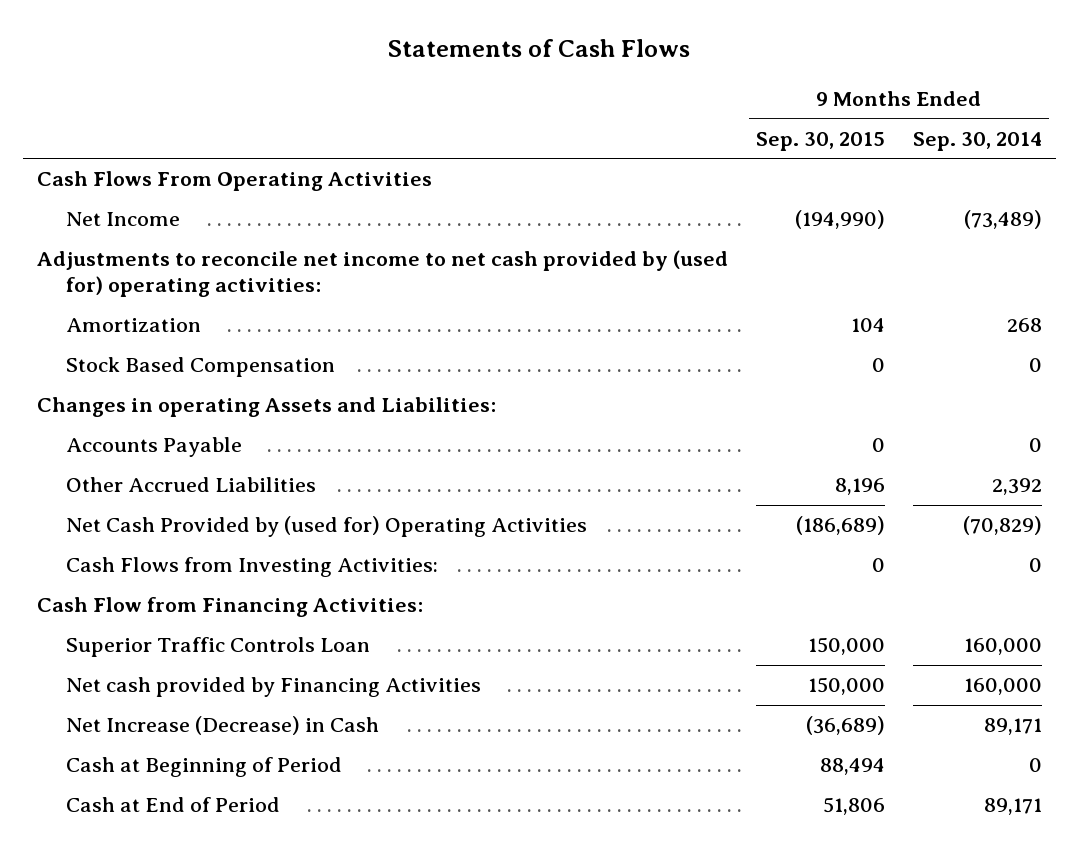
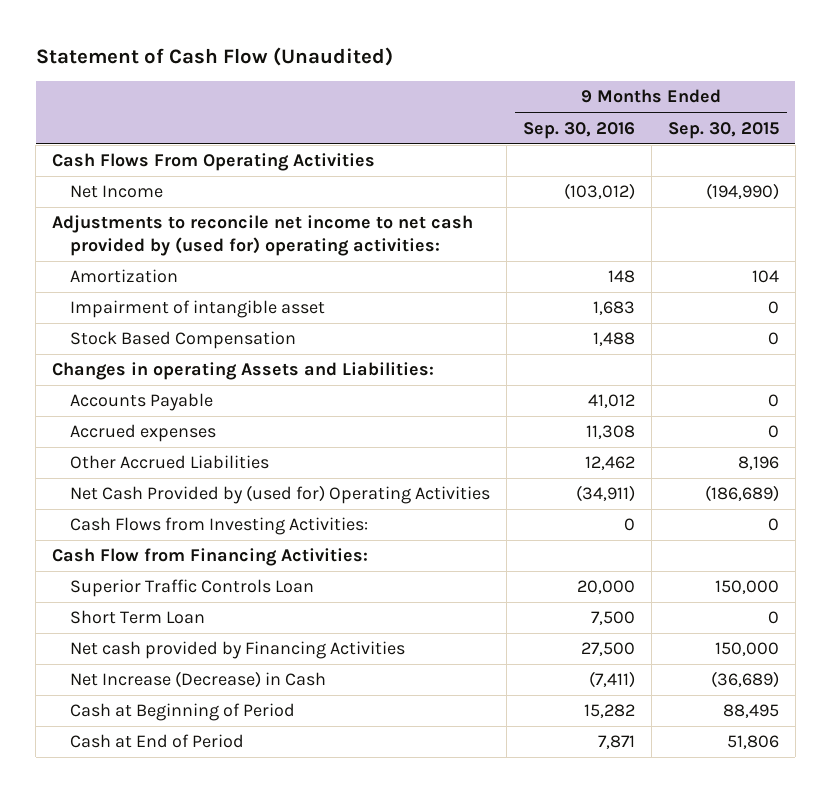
[388,38,691,57] Statements of Cash Flows -> [35,47,393,67] Statement of Cash Flow (Unaudited)
[913,131,1043,151] Sep. 30, 2014 -> none
none -> [523,121,636,139] Sep. 30, 2016
none -> [70,300,326,319] Impairment of intangible asset
none -> [70,424,217,443] Accrued expenses
none -> [70,610,206,625] Short Term Loan
[819,758,885,776] 88,494 -> [722,704,779,719] 88,495

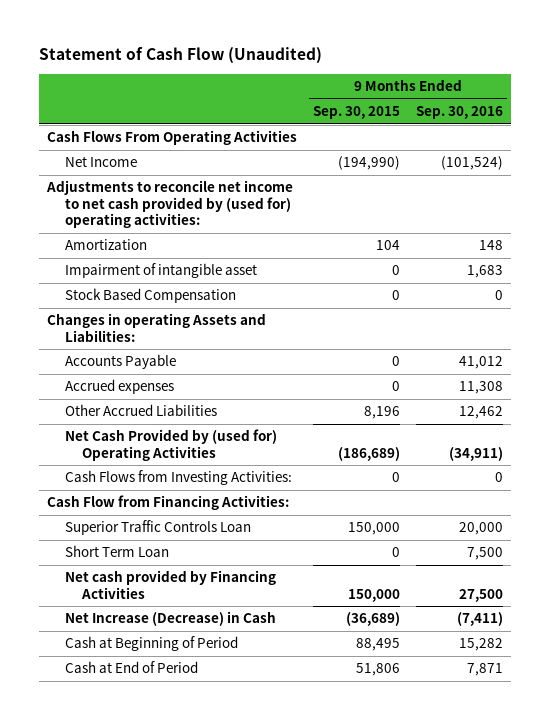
[564,183,636,201] (103,012) -> [440,156,503,171] (101,524)
[593,332,636,347] 1,488 -> [494,290,503,301] 0

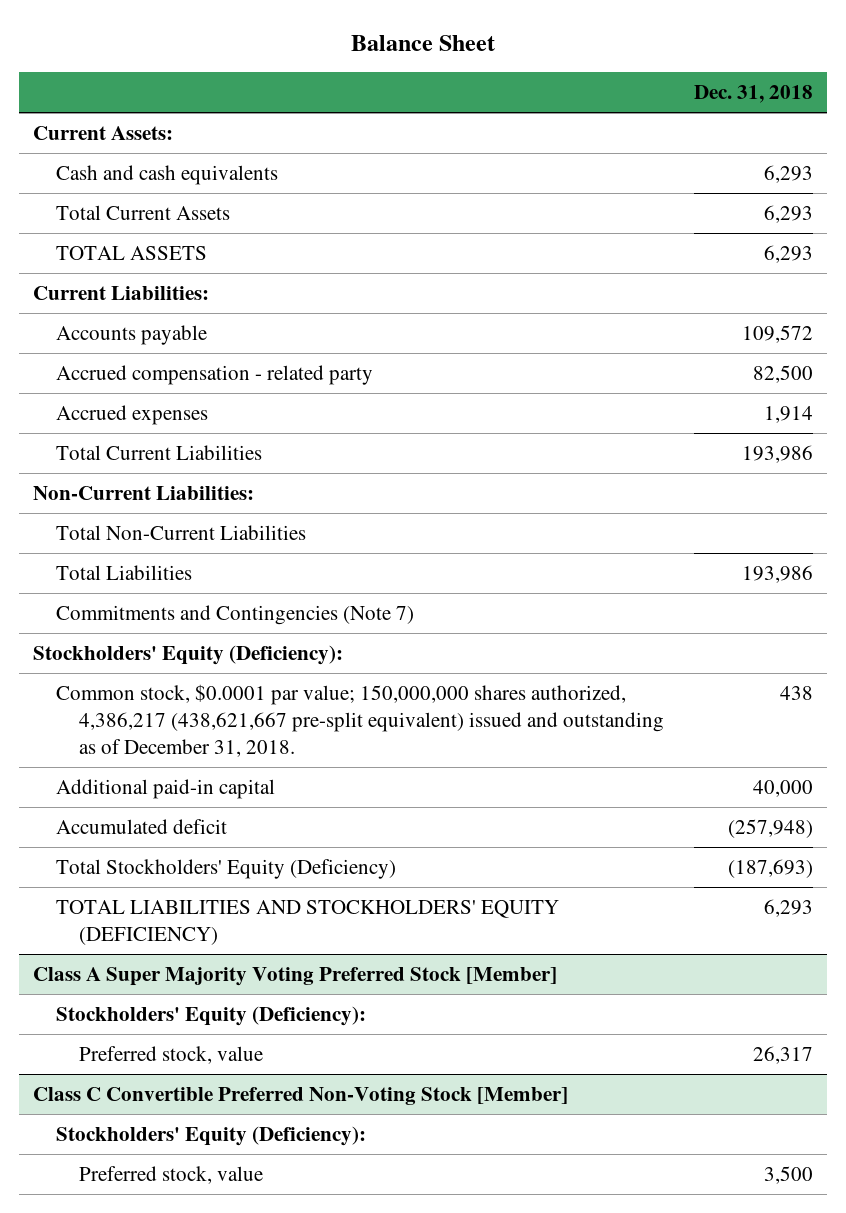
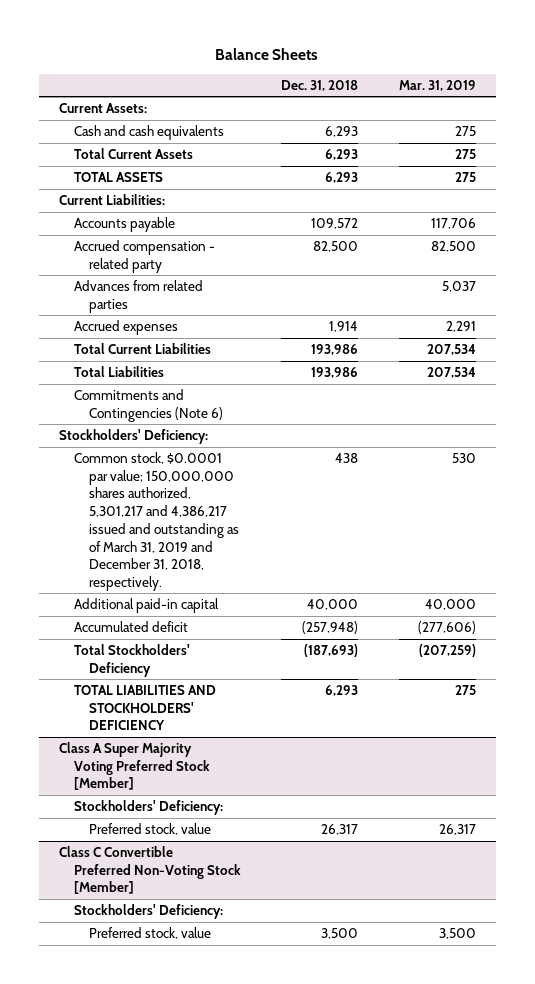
[351,35,496,52] Balance Sheet -> [215,47,319,60] Balance Sheets
none -> [398,79,476,91] Mar. 31, 2019
none -> [73,280,203,313] Advances from related parties
[33,485,255,500] Non-Current Liabilities: -> none
[56,524,307,540] Total Non-Current Liabilities -> none
[56,604,415,625] Commitments and Contingencies (Note 7) -> [73,389,223,422] Commitments and Contingencies (Note 6)
[33,644,344,665] Stockholders' Equity (Deficiency): -> [58,429,208,445] Stockholders' Deficiency:
[56,683,665,757] Common stock, $0.0001 par value; 150,000,000 shares authorized, 4,386,217 (438,621,667 pre-split equivalent) issued and outstanding as of December 31, 2018. -> [73,452,239,591] Common stock, $0.0001 par value; 150,000,000 shares authorized, 5,301,217 and 4,386,217 issued and outstanding as of March 31, 2019 and December 31, 2018, respectively.
[56,858,397,879] Total Stockholders' Equity (Deficiency) -> [73,644,190,677] Total Stockholders' Deficiency
[56,899,560,945] TOTAL LIABILITIES AND STOCKHOLDERS' EQUITY (DEFICIENCY) -> [73,685,216,731] TOTAL LIABILITIES AND STOCKHOLDERS' DEFICIENCY
[56,1005,367,1026] Stockholders' Equity (Deficiency): -> [73,800,223,816] Stockholders' Deficiency:
[56,1125,367,1146] Stockholders' Equity (Deficiency): -> [73,904,223,920] Stockholders' Deficiency:

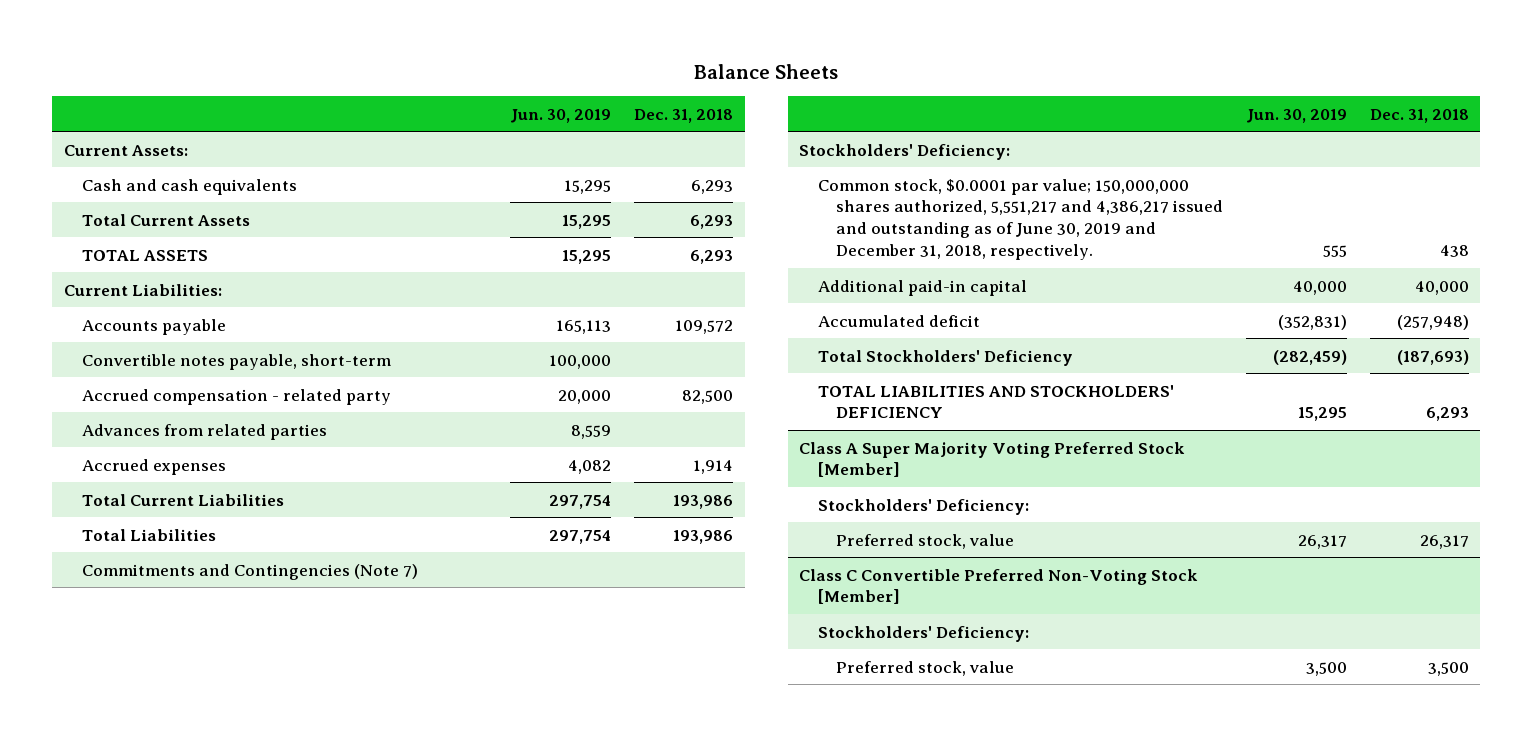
[398,79,476,91] Mar. 31, 2019 -> none
none -> [510,108,612,123] Jun. 30, 2019
none -> [81,353,391,370] Convertible notes payable, short-term
[73,389,223,422] Commitments and Contingencies (Note 6) -> [81,563,418,580] Commitments and Contingencies (Note 7)
[73,452,239,591] Common stock, $0.0001 par value; 150,000,000 shares authorized, 5,301,217 and 4,386,217 issued and outstanding as of March 31, 2019 and December 31, 2018, respectively. -> [817,178,1223,260] Common stock, $0.0001 par value; 150,000,000 shares authorized, 5,551,217 and 4,386,217 issued and outstanding as of June 30, 2019 and December 31, 2018, respectively.

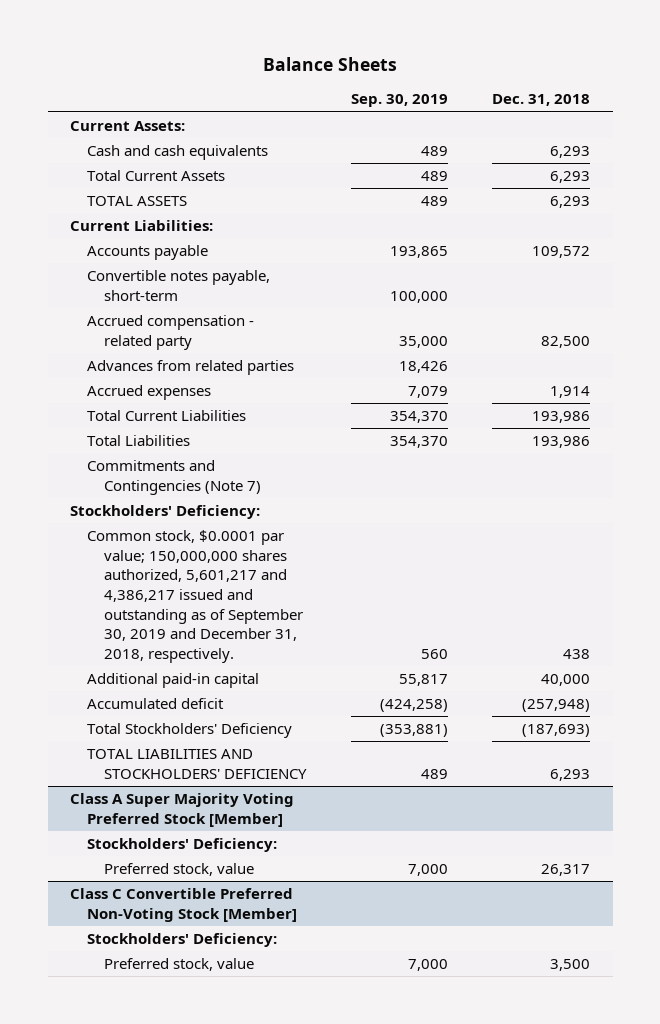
[510,108,612,123] Jun. 30, 2019 -> none
none -> [350,94,448,108] Sep. 30, 2019
[817,178,1223,260] Common stock, $0.0001 par value; 150,000,000 shares authorized, 5,551,217 and 4,386,217 issued and outstanding as of June 30, 2019 and December 31, 2018, respectively. -> [87,530,304,663] Common stock, $0.0001 par value; 150,000,000 shares authorized, 5,601,217 and 4,386,217 issued and outstanding as of September 30, 2019 and December 31, 2018, respectively.

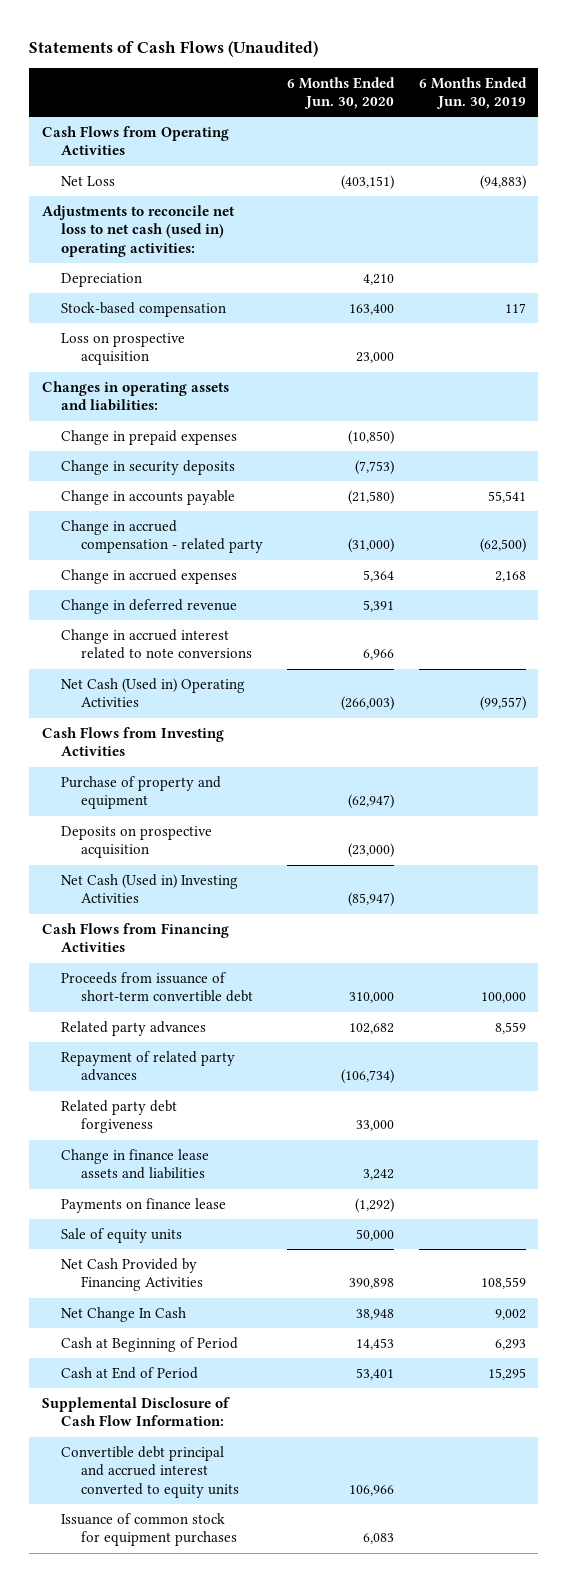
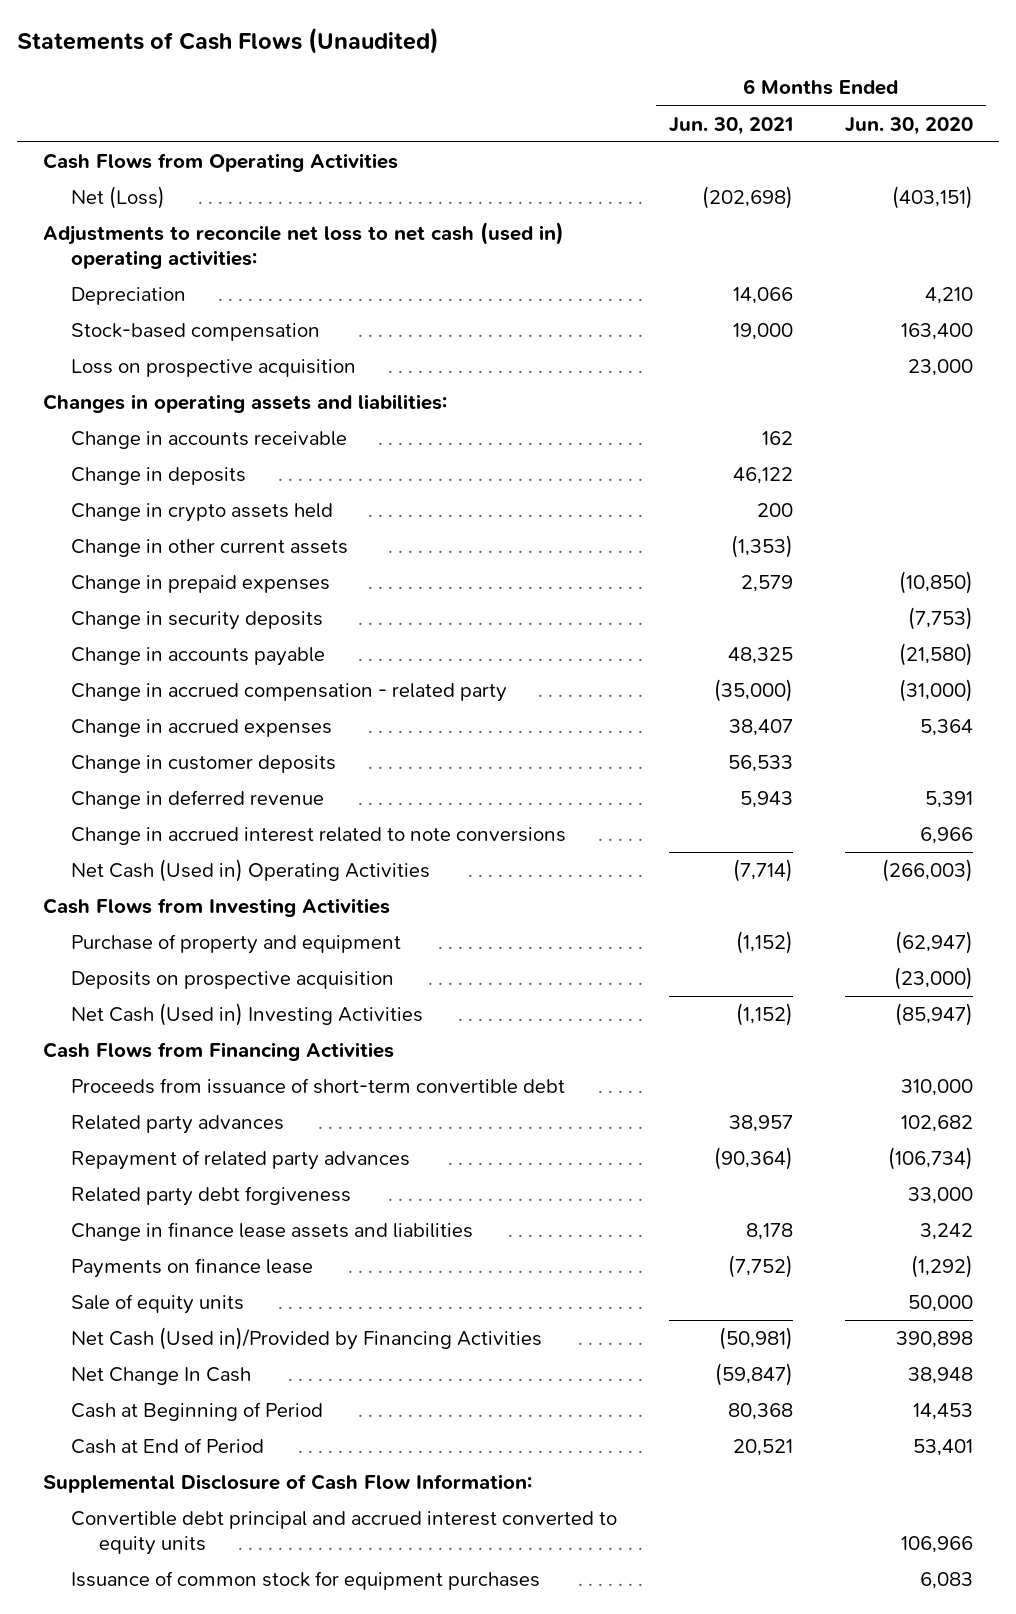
[419,76,528,109] 6 Months Ended Jun. 30, 2019 -> none
none -> [668,116,793,135] Jun. 30, 2021
[61,175,116,186] Net Loss -> [71,185,166,209] Net (Loss)
none -> [71,430,348,449] Change in accounts receivable
none -> [71,466,247,485] Change in deposits
none -> [71,502,334,522] Change in crypto assets held
none -> [71,538,349,557] Change in other current assets
none -> [71,754,337,773] Change in customer deposits
[61,1257,203,1292] Net Cash Provided by Financing Activities -> [71,1326,543,1350] Net Cash (Used in)/Provided by Financing Activities

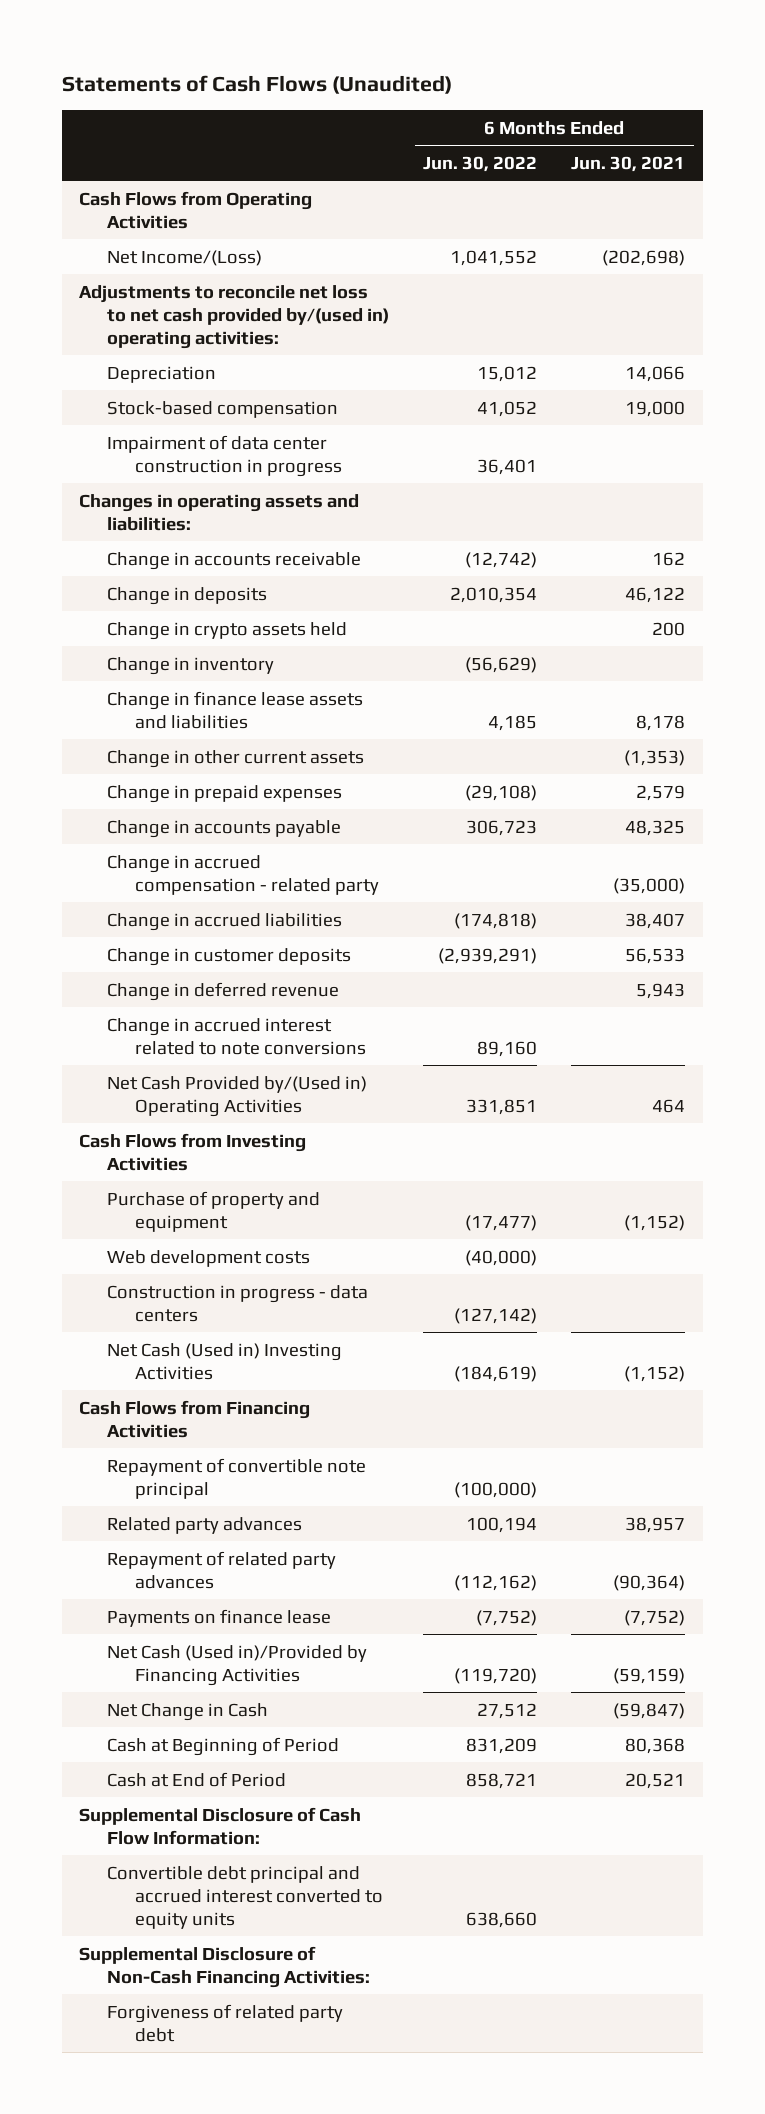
[844,116,973,135] Jun. 30, 2020 -> none
none -> [423,155,538,172] Jun. 30, 2022
[71,185,166,209] Net (Loss) -> [107,249,263,266] Net Income/(Loss)
[43,221,565,270] Adjustments to reconcile net loss to net cash (used in) operating activities: -> [79,284,390,349] Adjustments to reconcile net loss to net cash provided by/(used in) operating activities:
[71,358,357,377] Loss on prospective acquisition -> none
none -> [107,434,342,477] Impairment of data center construction in progress
none -> [107,656,275,675] Change in inventory
[71,1221,474,1241] Change in finance lease assets and liabilities -> [107,690,364,729] Change in finance lease assets and liabilities
[71,610,324,630] Change in security deposits -> none
[71,718,333,737] Change in accrued expenses -> [107,912,343,931] Change in accrued liabilities
[71,858,431,882] Net Cash (Used in) Operating Activities -> [107,1075,368,1117] Net Cash Provided by/(Used in) Operating Activities
[732,858,793,882] (7,714) -> [652,1098,686,1113] 464
[71,970,395,989] Deposits on prospective acquisition -> none
none -> [107,1249,311,1267] Web development costs
none -> [107,1284,369,1322] Construction in progress - data centers
[71,1077,566,1094] Proceeds from issuance of short-term convertible debt -> none
none -> [107,1457,367,1499] Repayment of convertible note principal
[71,1185,352,1206] Related party debt forgiveness -> none
[71,1293,245,1314] Sale of equity units -> none
[718,1326,793,1350] (50,981) -> [613,1667,686,1684] (59,159)
[71,1366,252,1385] Net Change In Cash -> [107,1702,269,1721] Net Change in Cash
[71,1570,541,1590] Issuance of common stock for equipment purchases -> none
none -> [79,1945,371,1988] Supplemental Disclosure of Non-Cash Financing Activities:
none -> [107,2003,344,2042] Forgiveness of related party debt

